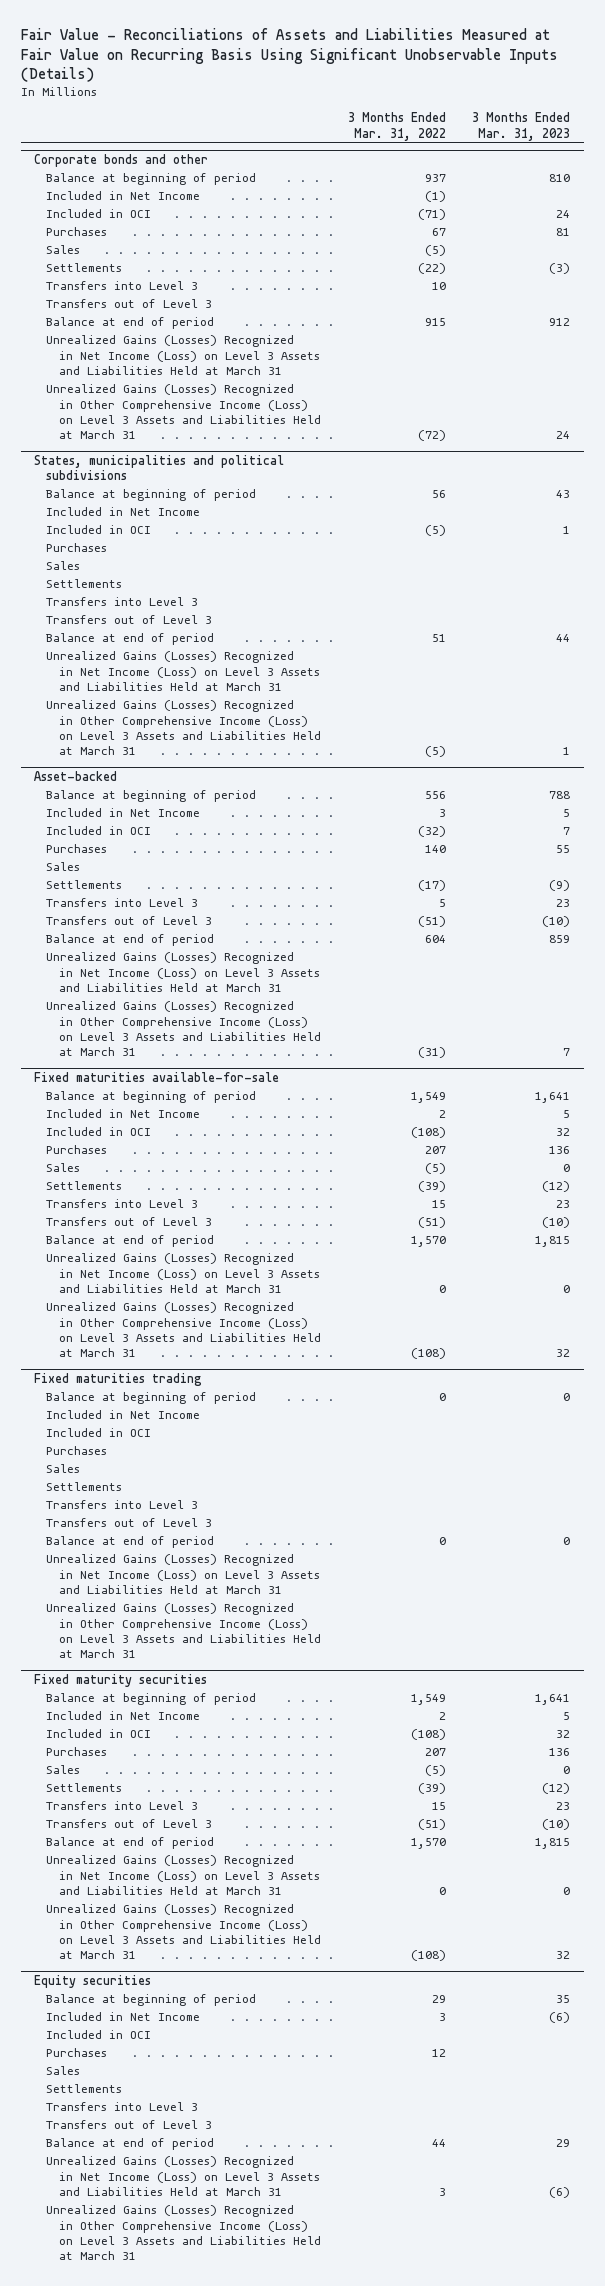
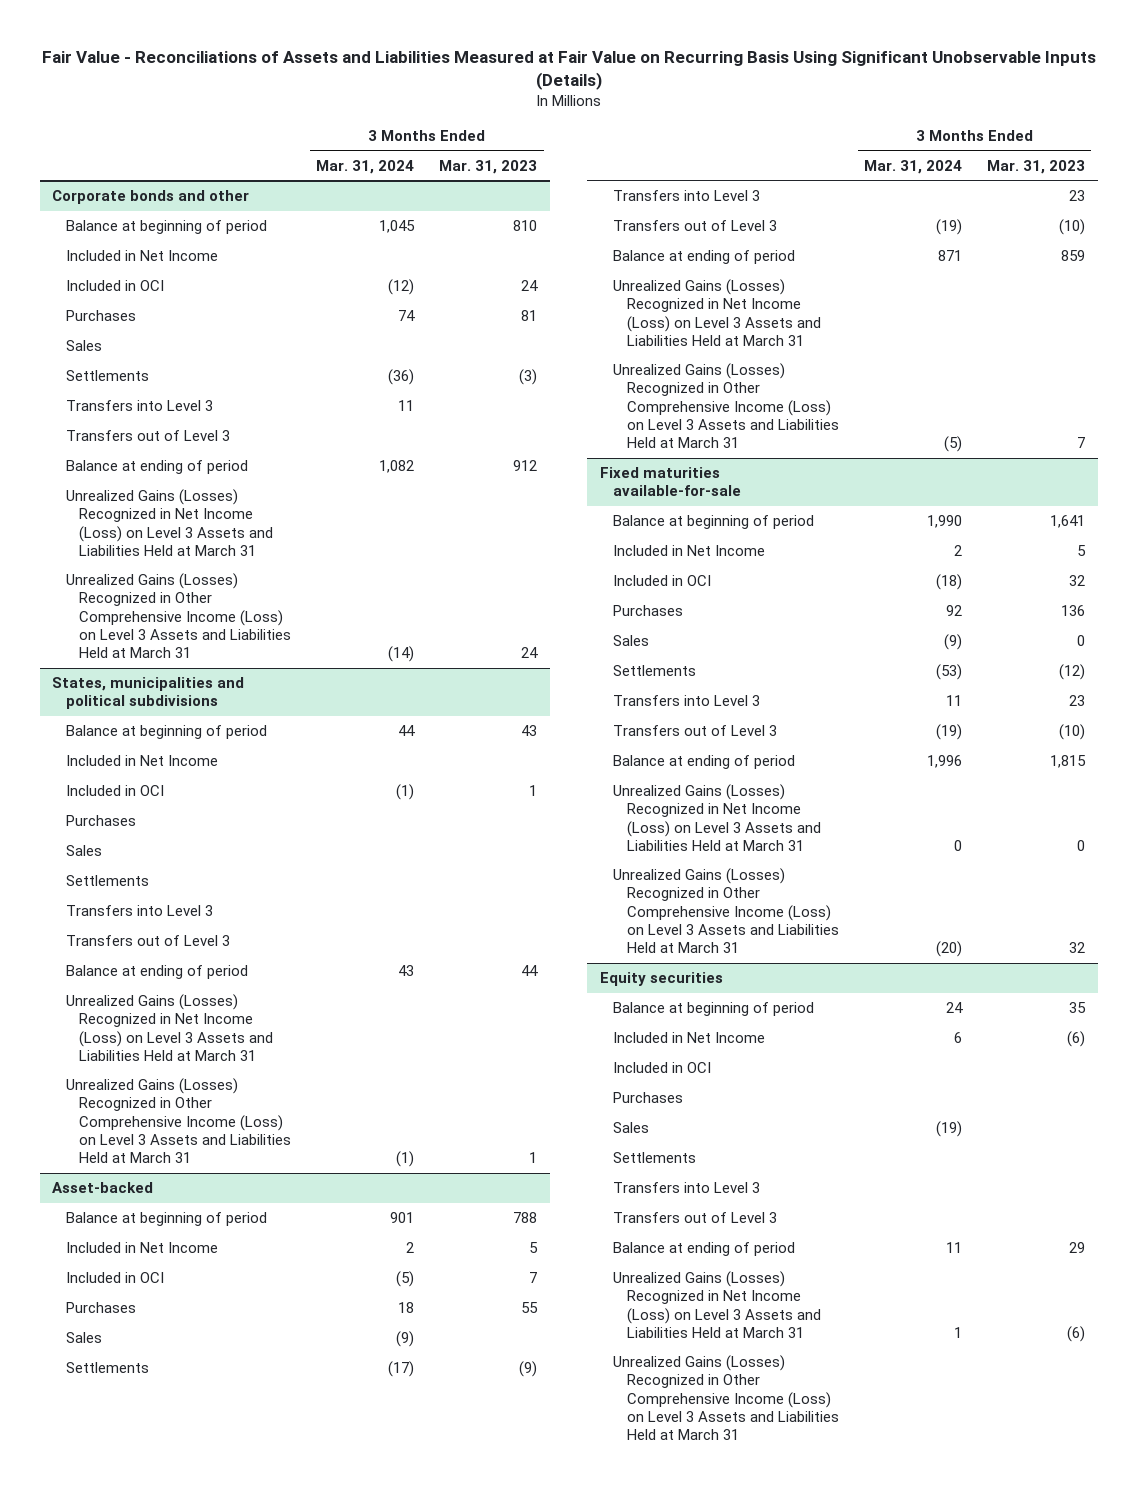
[347,112,446,141] 3 Months Ended Mar. 31, 2022 -> none
none -> [316,159,415,174] Mar. 31, 2024
[46,317,215,330] Balance at end of period -> [65,460,248,475] Balance at ending of period
[46,633,215,646] Balance at end of period -> [65,965,248,980] Balance at ending of period
[46,934,215,947] Balance at end of period -> [613,250,796,265] Balance at ending of period
[46,1253,320,1293] Unrealized Gains (Losses) Recognized in Net Income (Loss) on Level 3 Assets and Liabilities Held at March 31 -> none
[46,1302,321,1357] Unrealized Gains (Losses) Recognized in Other Comprehensive Income (Loss) on Level 3 Assets and Liabilities Held at March 31 -> none
[34,1373,203,1387] Fixed maturities trading -> none
[46,1392,257,1405] Balance at beginning of period -> none
[46,1410,201,1420] Included in Net Income -> none
[46,1428,152,1438] Included in OCI -> none
[46,1446,108,1456] Purchases -> none
[46,1464,81,1474] Sales -> none
[46,1482,123,1492] Settlements -> none
[46,1500,199,1510] Transfers into Level 3 -> none
[46,1518,213,1528] Transfers out of Level 3 -> none
[46,1536,215,1549] Balance at end of period -> none
[46,1554,320,1594] Unrealized Gains (Losses) Recognized in Net Income (Loss) on Level 3 Assets and Liabilities Held at March 31 -> none
[46,1603,321,1658] Unrealized Gains (Losses) Recognized in Other Comprehensive Income (Loss) on Level 3 Assets and Liabilities Held at March 31 -> none
[34,1674,208,1688] Fixed maturity securities -> none
[46,1693,257,1706] Balance at beginning of period -> none
[46,1711,201,1721] Included in Net Income -> none
[46,1729,152,1739] Included in OCI -> none
[46,1747,108,1757] Purchases -> none
[46,1765,81,1775] Sales -> none
[46,1783,123,1793] Settlements -> none
[46,1801,199,1811] Transfers into Level 3 -> none
[46,1819,213,1829] Transfers out of Level 3 -> none
[46,1837,215,1850] Balance at end of period -> none
[46,1235,215,1248] Balance at end of period -> [613,755,796,770] Balance at ending of period
[46,2138,215,2151] Balance at end of period -> [613,1242,796,1257] Balance at ending of period

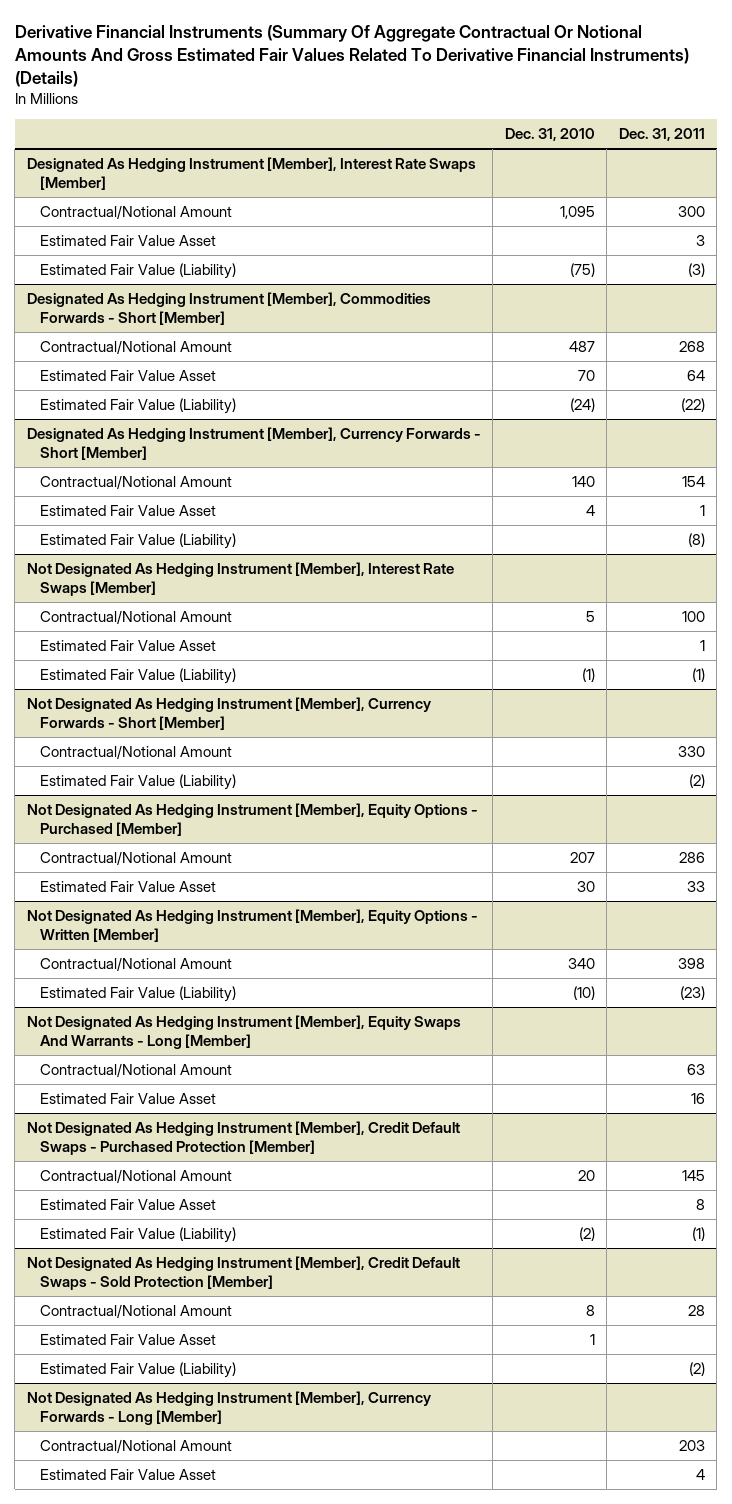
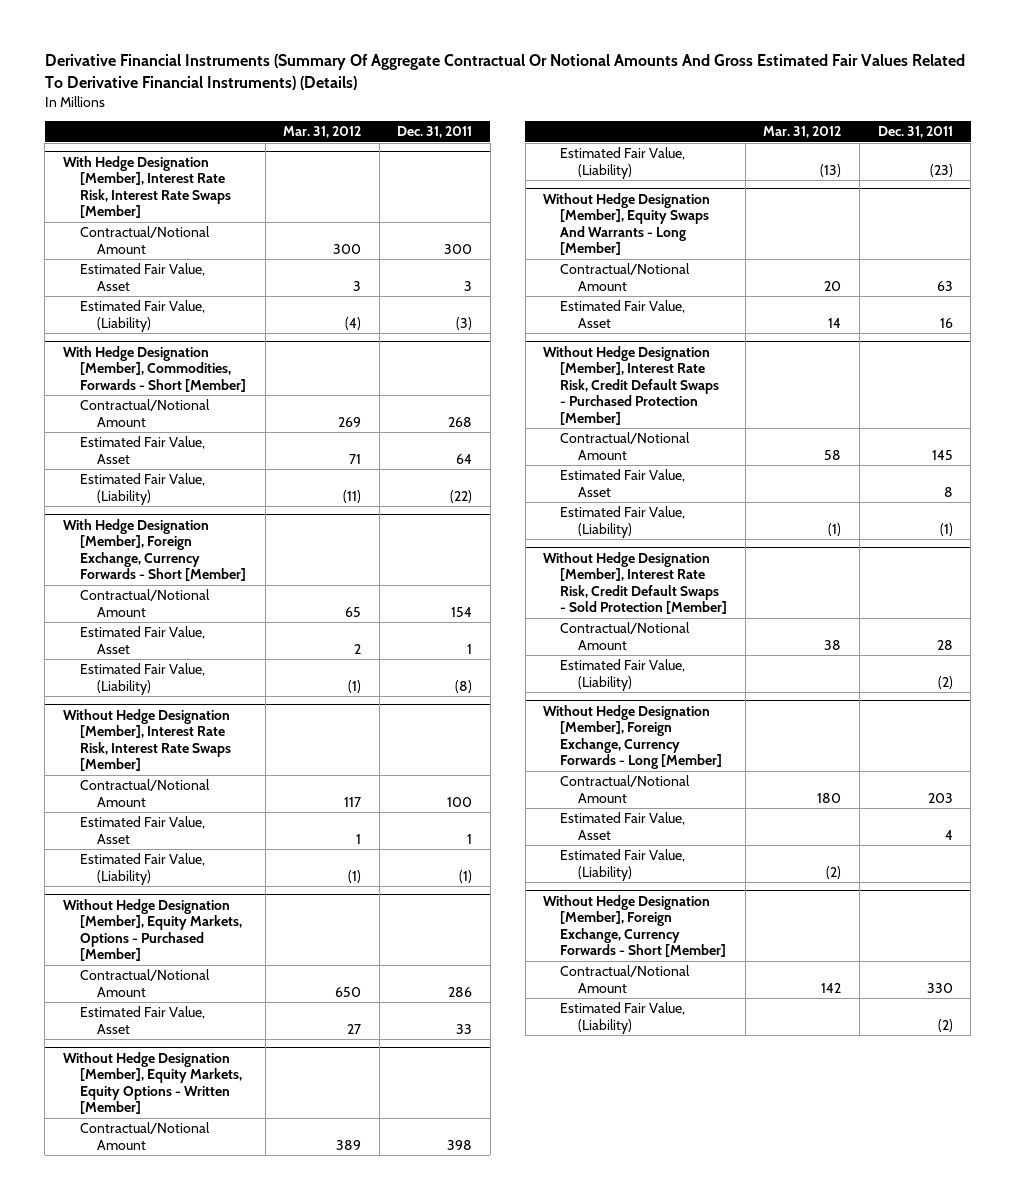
[504,127,595,141] Dec. 31, 2010 -> none
none -> [283,126,362,139] Mar. 31, 2012
[26,157,476,190] Designated As Hedging Instrument [Member], Interest Rate Swaps [Member] -> none
none -> [62,155,232,219] With Hedge Designation [Member], Interest Rate Risk, Interest Rate Swaps [Member]
[26,292,431,325] Designated As Hedging Instrument [Member], Commodities Forwards - Short [Member] -> none
[39,235,216,247] Estimated Fair Value Asset -> [80,263,206,291] Estimated Fair Value, Asset
[39,263,236,280] Estimated Fair Value (Liability) -> [80,300,206,332] Estimated Fair Value, (Liability)
none -> [62,345,247,392] With Hedge Designation [Member], Commodities, Forwards - Short [Member]
[26,427,481,460] Designated As Hedging Instrument [Member], Currency Forwards - Short [Member] -> none
[39,370,216,382] Estimated Fair Value Asset -> [80,436,206,464] Estimated Fair Value, Asset
[39,398,236,415] Estimated Fair Value (Liability) -> [80,473,206,505] Estimated Fair Value, (Liability)
none -> [62,518,247,582] With Hedge Designation [Member], Foreign Exchange, Currency Forwards - Short [Member]
[26,562,454,596] Not Designated As Hedging Instrument [Member], Interest Rate Swaps [Member] -> none
[39,505,216,517] Estimated Fair Value Asset -> [80,626,206,654] Estimated Fair Value, Asset
[39,533,236,550] Estimated Fair Value (Liability) -> [80,663,206,695] Estimated Fair Value, (Liability)
none -> [62,708,232,772] Without Hedge Designation [Member], Interest Rate Risk, Interest Rate Swaps [Member]
[26,697,431,730] Not Designated As Hedging Instrument [Member], Currency Forwards - Short [Member] -> none
[39,745,232,760] Contractual/Notional Amount -> none
[39,774,236,791] Estimated Fair Value (Liability) -> none
[26,803,478,836] Not Designated As Hedging Instrument [Member], Equity Options - Purchased [Member] -> none
[39,640,216,652] Estimated Fair Value Asset -> [80,816,206,844] Estimated Fair Value, Asset
[39,668,236,685] Estimated Fair Value (Liability) -> [80,853,206,885] Estimated Fair Value, (Liability)
none -> [62,898,243,962] Without Hedge Designation [Member], Equity Markets, Options - Purchased [Member]
[26,909,478,942] Not Designated As Hedging Instrument [Member], Equity Options - Written [Member] -> none
[39,881,216,893] Estimated Fair Value Asset -> [80,1006,206,1034] Estimated Fair Value, Asset
none -> [62,1051,243,1115] Without Hedge Designation [Member], Equity Markets, Equity Options - Written [Member]
[26,1015,461,1049] Not Designated As Hedging Instrument [Member], Equity Swaps And Warrants - Long [Member] -> none
[39,986,236,1003] Estimated Fair Value (Liability) -> [560,147,686,179] Estimated Fair Value, (Liability)
none -> [543,192,711,256] Without Hedge Designation [Member], Equity Swaps And Warrants - Long [Member]
[26,1121,460,1155] Not Designated As Hedging Instrument [Member], Credit Default Swaps - Purchased Protection [Member] -> none
[39,1093,216,1105] Estimated Fair Value Asset -> [560,300,686,328] Estimated Fair Value, Asset
none -> [543,345,720,425] Without Hedge Designation [Member], Interest Rate Risk, Credit Default Swaps - Purchased Protection [Member]
[26,1256,460,1290] Not Designated As Hedging Instrument [Member], Credit Default Swaps - Sold Protection [Member] -> none
[39,1199,216,1211] Estimated Fair Value Asset -> [560,469,686,497] Estimated Fair Value, Asset
[39,1227,236,1244] Estimated Fair Value (Liability) -> [560,506,686,538] Estimated Fair Value, (Liability)
none -> [543,551,728,615] Without Hedge Designation [Member], Interest Rate Risk, Credit Default Swaps - Sold Protection [Member]
[39,1334,216,1346] Estimated Fair Value Asset -> none
[26,1391,431,1425] Not Designated As Hedging Instrument [Member], Currency Forwards - Long [Member] -> none
[39,1362,236,1379] Estimated Fair Value (Liability) -> [560,659,686,691] Estimated Fair Value, (Liability)
none -> [543,704,723,770] Without Hedge Designation [Member], Foreign Exchange, Currency Forwards - Long [Member]
[39,1469,216,1481] Estimated Fair Value Asset -> [560,812,686,840] Estimated Fair Value, Asset
none -> [560,849,686,881] Estimated Fair Value, (Liability)
none -> [543,894,727,958] Without Hedge Designation [Member], Foreign Exchange, Currency Forwards - Short [Member]
none -> [560,965,691,993] Contractual/Notional Amount
none -> [560,1002,686,1034] Estimated Fair Value, (Liability)

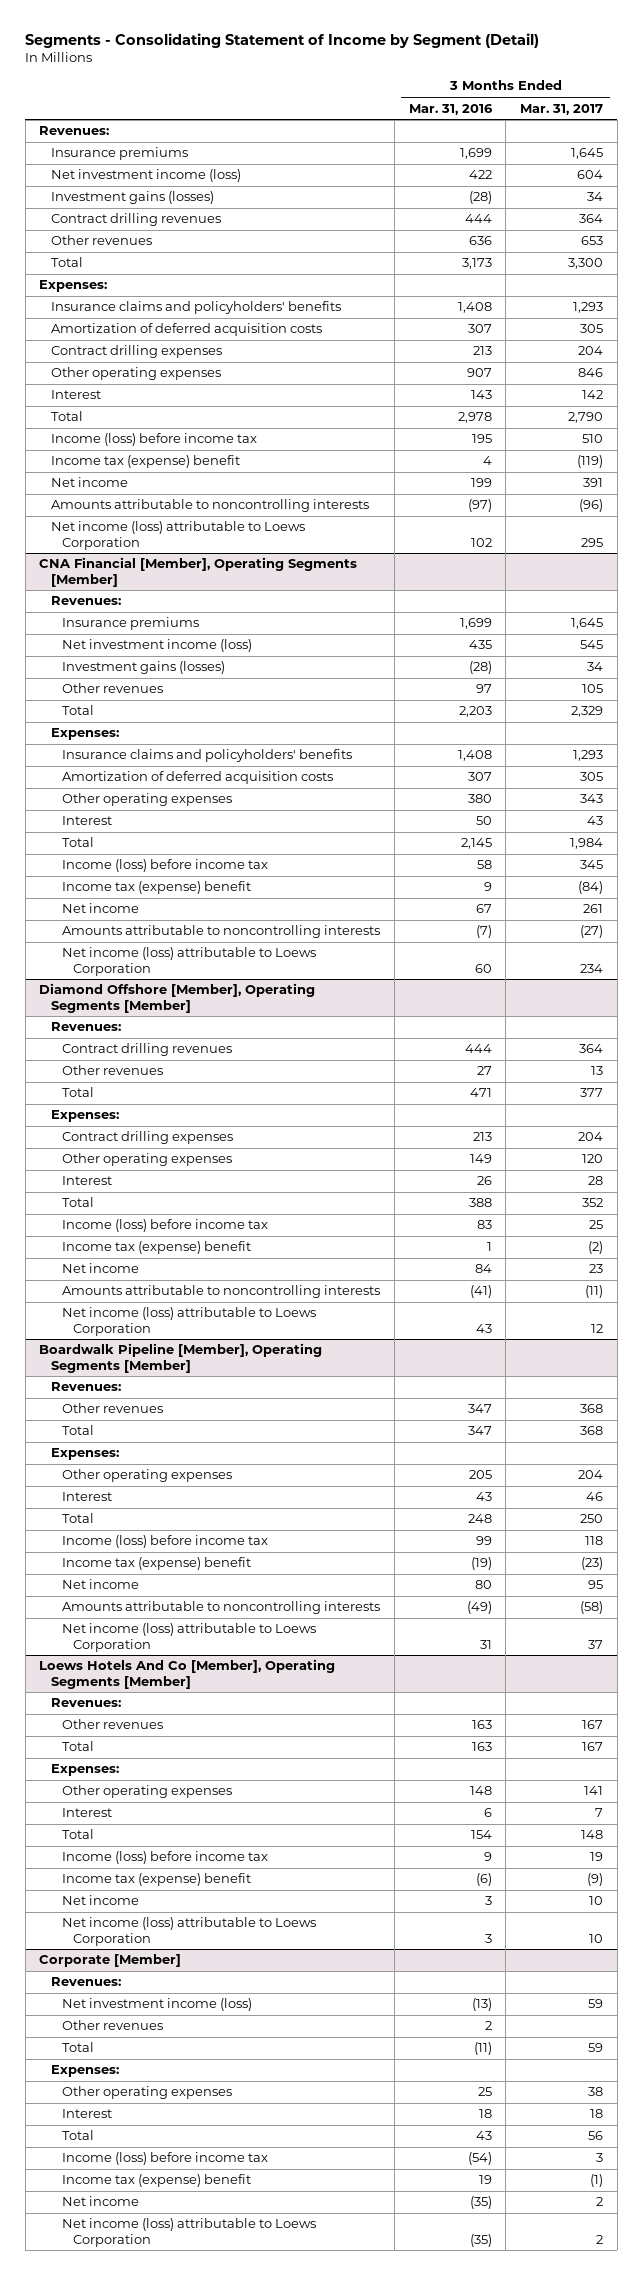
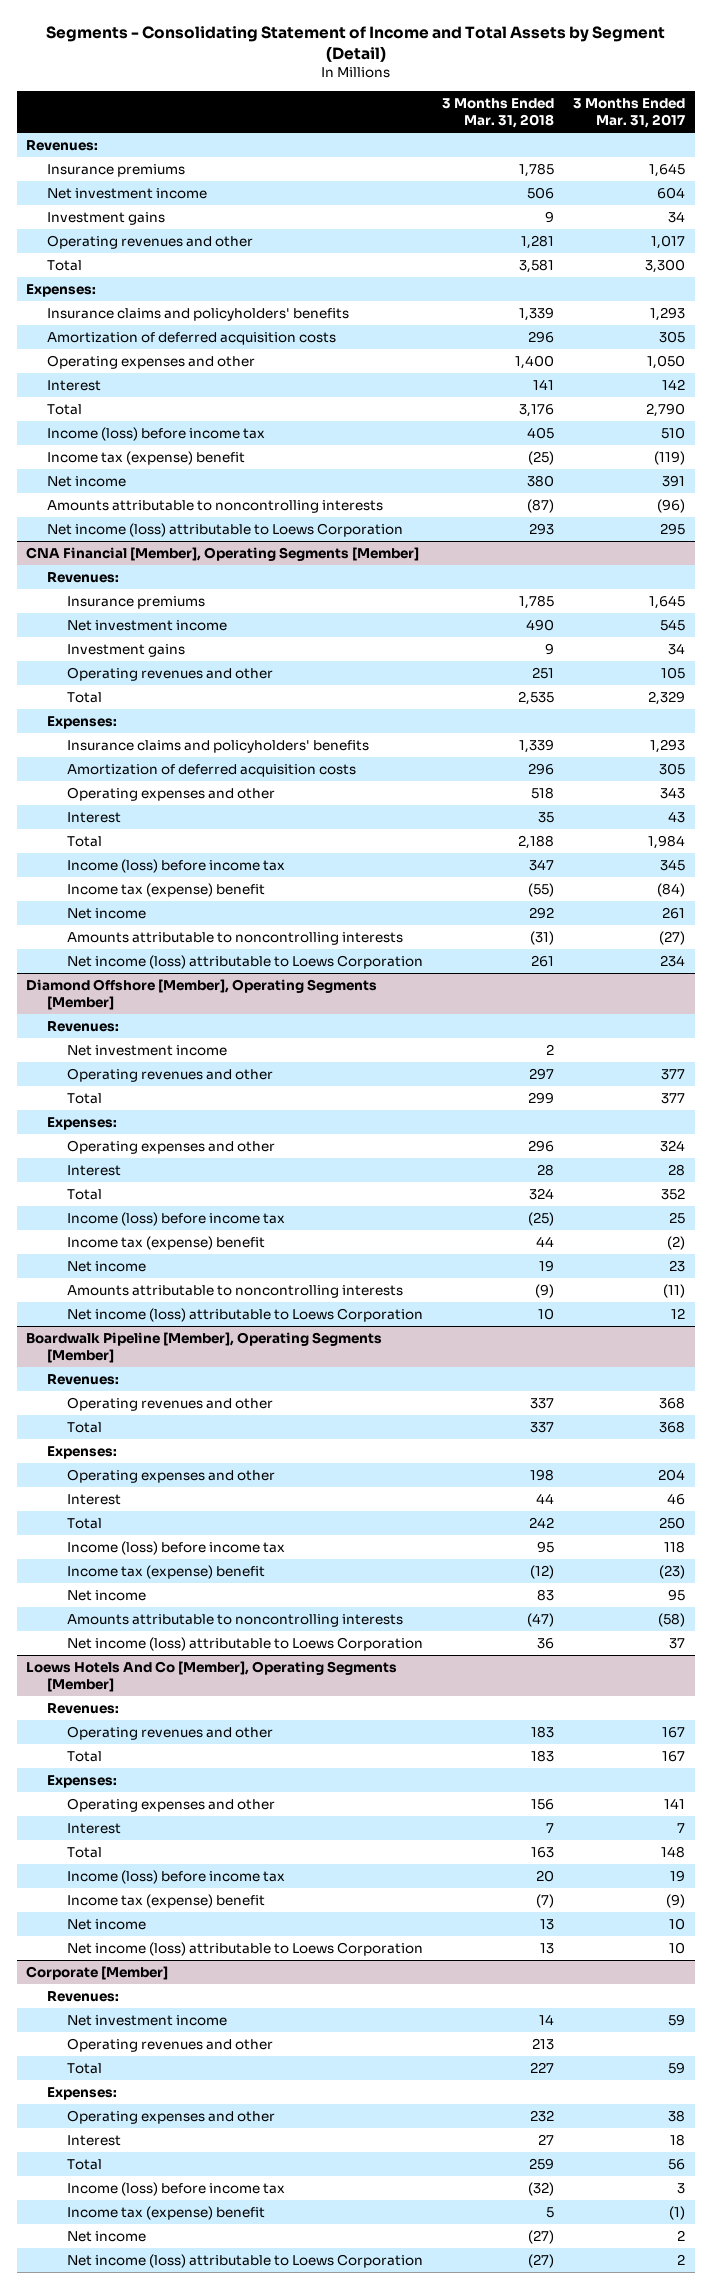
[25,32,540,48] Segments - Consolidating Statement of Income by Segment (Detail) -> [45,25,665,63] Segments - Consolidating Statement of Income and Total Assets by Segment (Detail)
[408,103,493,115] Mar. 31, 2016 -> none
none -> [441,98,554,129] 3 Months Ended Mar. 31, 2018
[50,213,221,227] Contract drilling revenues -> none
[50,169,241,183] Net investment income (loss) -> [46,188,207,200] Net investment income
[50,191,214,205] Investment gains (losses) -> [46,212,165,226] Investment gains
[50,235,152,246] Other revenues -> [46,235,253,250] Operating revenues and other
[581,236,604,246] 653 -> [651,235,686,250] 1,017
[50,345,222,359] Contract drilling expenses -> none
[50,367,221,381] Other operating expenses -> [46,355,255,370] Operating expenses and other
[578,368,604,378] 846 -> [647,355,686,370] 1,050
[62,639,253,653] Net investment income (loss) -> [66,620,227,632] Net investment income
[62,661,226,675] Investment gains (losses) -> [66,644,185,658] Investment gains
[62,683,164,694] Other revenues -> [66,667,273,682] Operating revenues and other
[62,793,233,807] Other operating expenses -> [66,787,275,802] Operating expenses and other
[62,1043,233,1057] Contract drilling revenues -> none
none -> [66,1045,227,1057] Net investment income
[62,1065,164,1076] Other revenues -> [66,1068,273,1083] Operating revenues and other
[591,1066,604,1076] 13 -> [661,1069,686,1081] 377
[62,1131,234,1145] Contract drilling expenses -> none
[62,1153,233,1167] Other operating expenses -> [66,1140,275,1155] Operating expenses and other
[582,1154,604,1164] 120 -> [660,1140,686,1153] 324
[62,1403,164,1414] Other revenues -> [66,1397,273,1412] Operating revenues and other
[62,1469,233,1483] Other operating expenses -> [66,1469,275,1484] Operating expenses and other
[62,1719,164,1730] Other revenues -> [66,1726,273,1741] Operating revenues and other
[62,1785,233,1799] Other operating expenses -> [66,1798,275,1813] Operating expenses and other
[62,1998,253,2012] Net investment income (loss) -> [66,2015,227,2027] Net investment income
[62,2020,164,2031] Other revenues -> [66,2038,273,2053] Operating revenues and other
[62,2086,233,2100] Other operating expenses -> [66,2110,275,2125] Operating expenses and other

